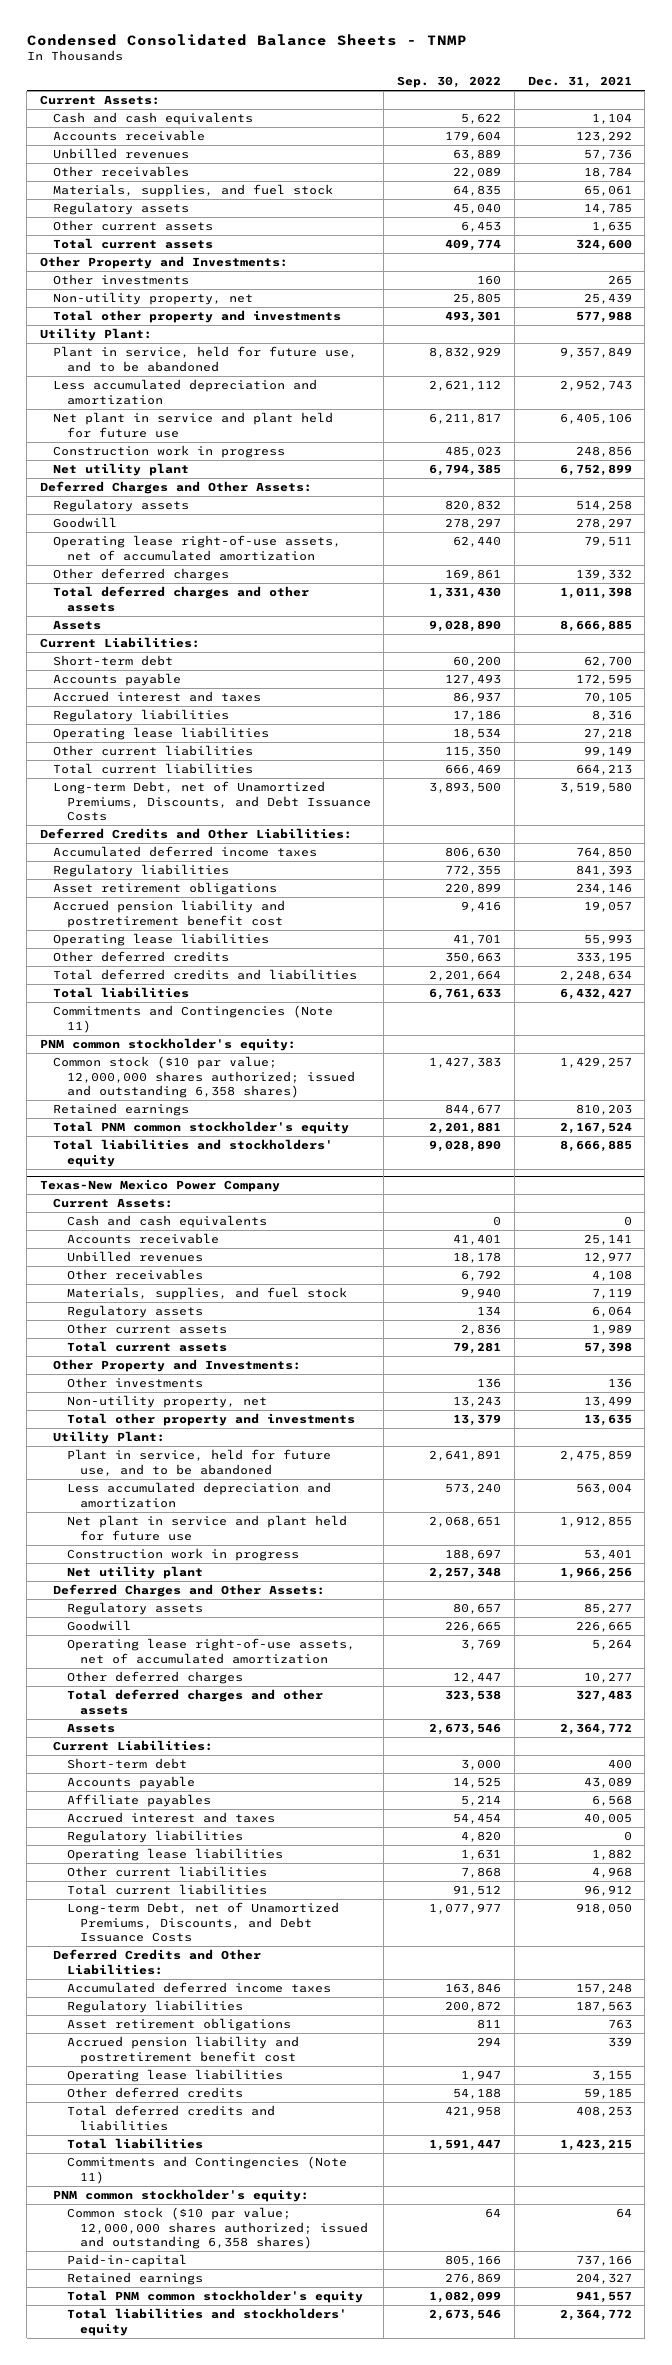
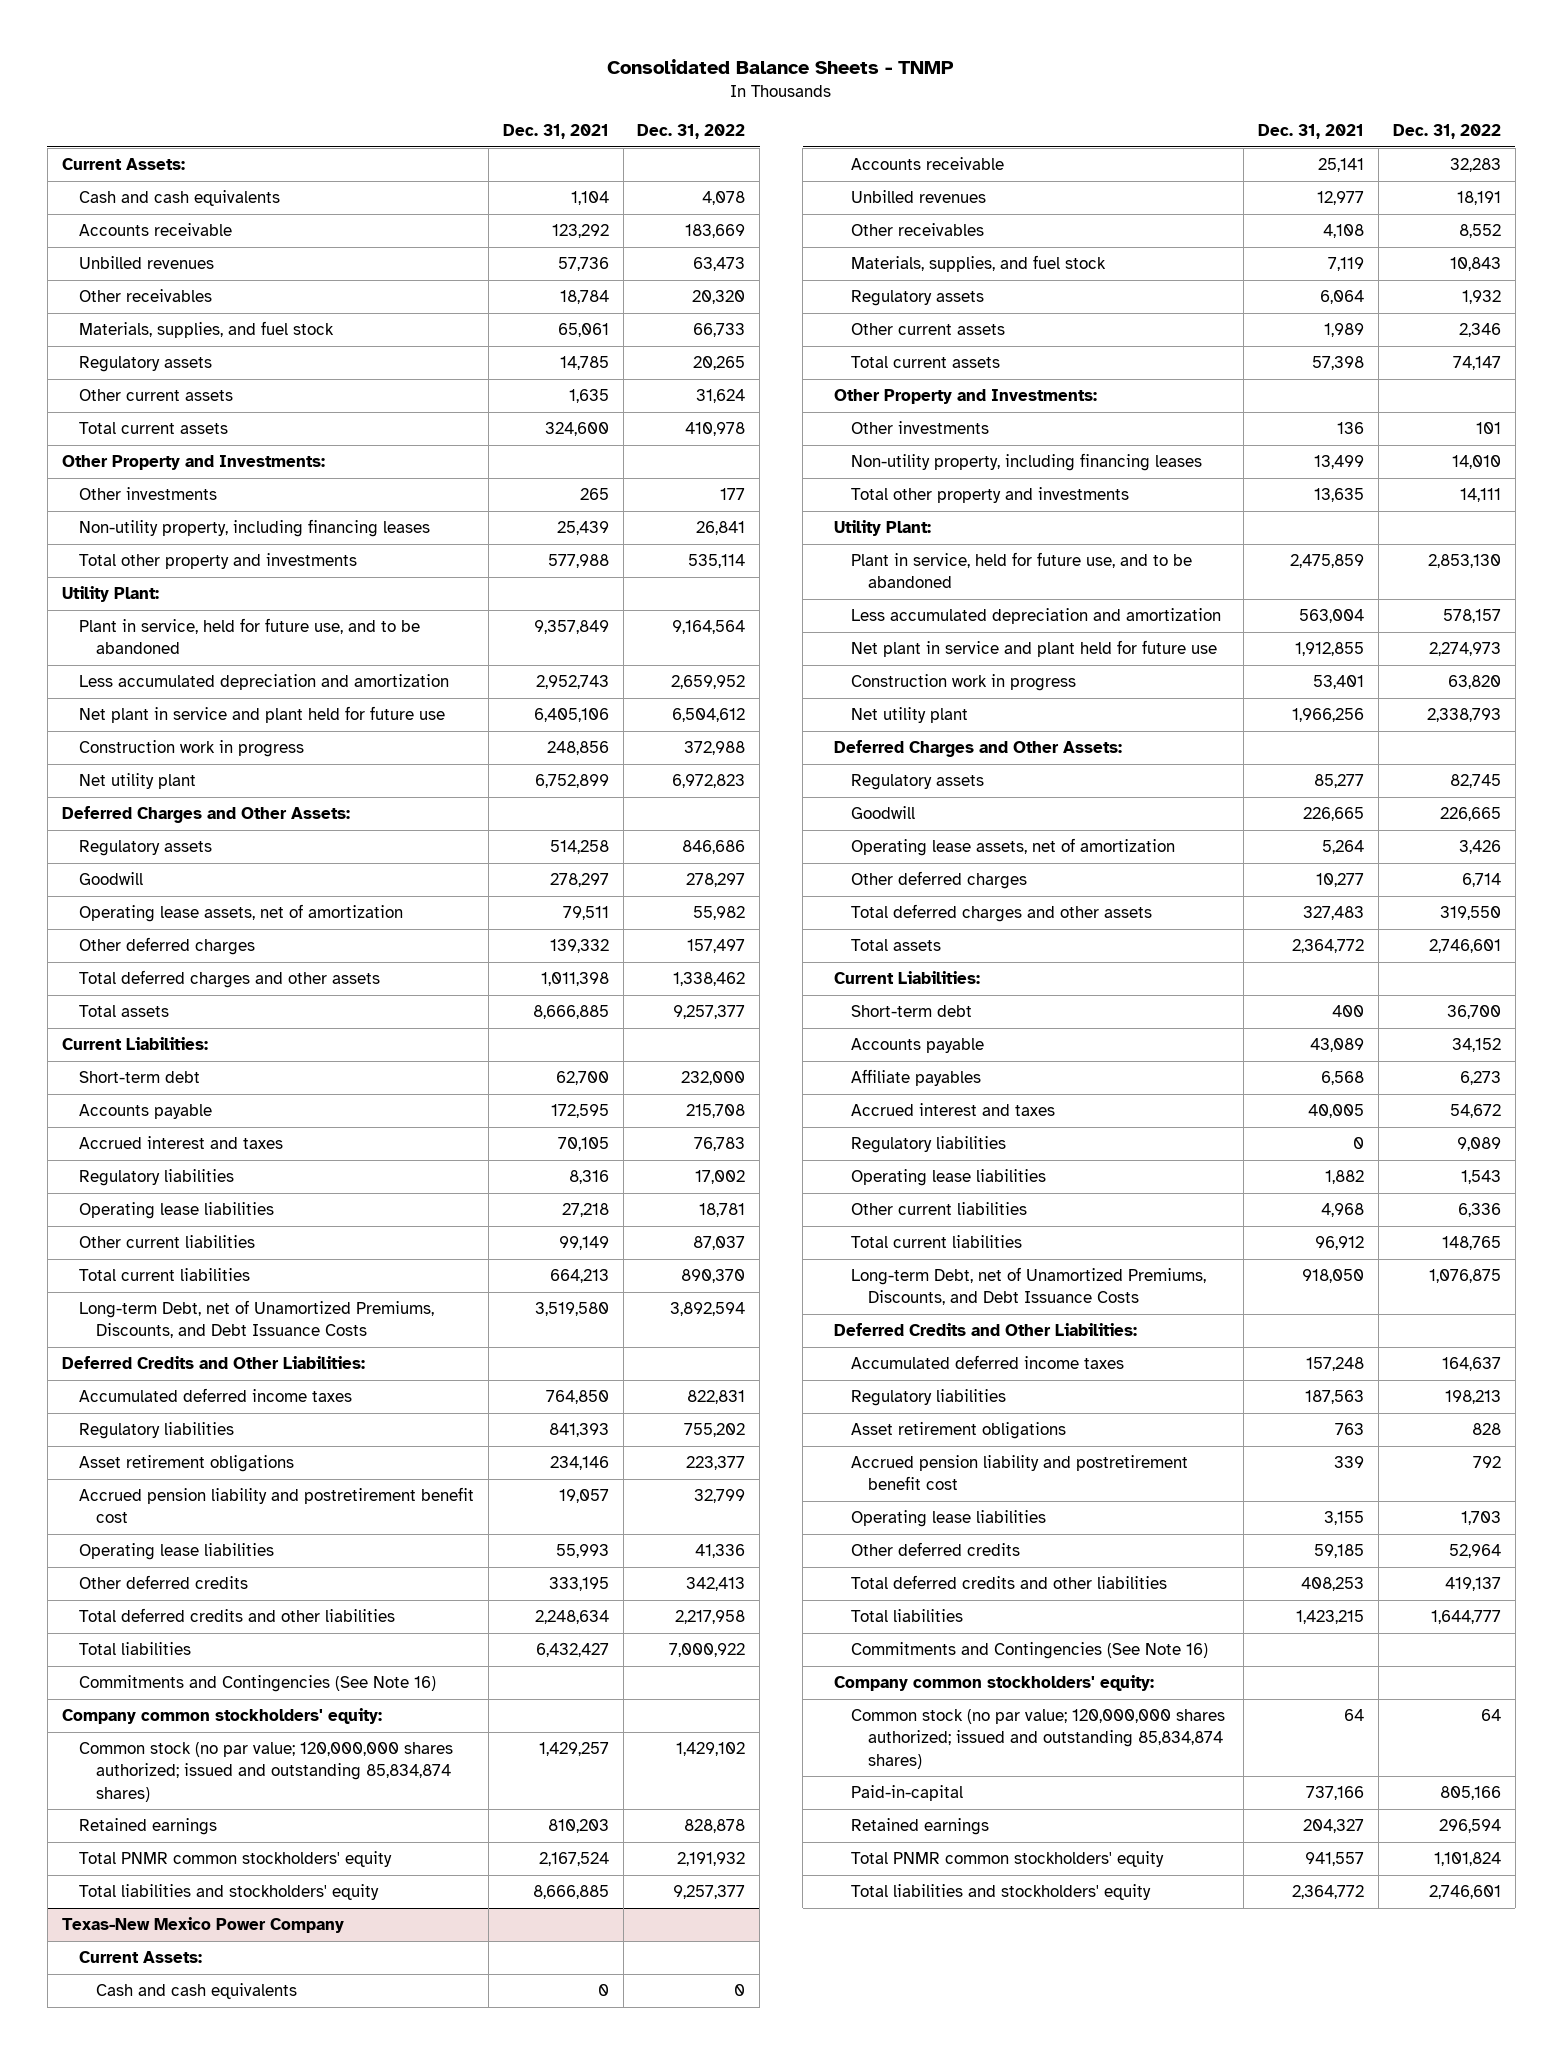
[26,33,467,46] Condensed Consolidated Balance Sheets - TNMP -> [607,58,955,74] Consolidated Balance Sheets - TNMP
[397,76,502,89] Sep. 30, 2022 -> none
none -> [637,124,746,140] Dec. 31, 2022
[53,292,254,306] Non-utility property, net -> [78,519,430,538] Non-utility property, including financing leases
[53,535,342,561] Operating lease right-of-use assets, net of accumulated amortization -> [78,904,403,923] Operating lease assets, net of amortization
[53,620,102,631] Assets -> [78,1005,169,1018] Total assets
[53,969,358,981] Total deferred credits and liabilities -> [78,1608,395,1623] Total deferred credits and other liabilities
[53,1005,334,1033] Commitments and Contingencies (Note 11) -> [78,1675,436,1693] Commitments and Contingencies (See Note 16)
[40,1038,297,1052] PNM common stockholder's equity: -> [61,1708,382,1725] Company common stockholders' equity:
[53,1056,355,1099] Common stock ($10 par value; 12,000,000 shares authorized; issued and outstanding 6,358 shares) -> [78,1742,453,1802] Common stock (no par value; 120,000,000 shares authorized; issued and outstanding 85,834,874 shares)
[53,1121,350,1135] Total PNM common stockholder's equity -> [78,1851,392,1868] Total PNMR common stockholders' equity
[66,1395,267,1409] Non-utility property, net -> [851,453,1203,472] Non-utility property, including financing leases
[66,1638,355,1664] Operating lease right-of-use assets, net of accumulated amortization -> [851,838,1176,857] Operating lease assets, net of amortization
[66,1723,115,1734] Assets -> [851,939,942,952] Total assets
[66,2105,275,2131] Total deferred credits and liabilities -> [851,1575,1168,1590] Total deferred credits and other liabilities
[66,2156,347,2184] Commitments and Contingencies (Note 11) -> [851,1642,1209,1660] Commitments and Contingencies (See Note 16)
[53,2189,310,2203] PNM common stockholder's equity: -> [834,1675,1155,1692] Company common stockholders' equity:
[66,2207,369,2250] Common stock ($10 par value; 12,000,000 shares authorized; issued and outstanding 6,358 shares) -> [851,1709,1226,1769] Common stock (no par value; 120,000,000 shares authorized; issued and outstanding 85,834,874 shares)
[66,2290,363,2304] Total PNM common stockholder's equity -> [851,1851,1165,1868] Total PNMR common stockholders' equity

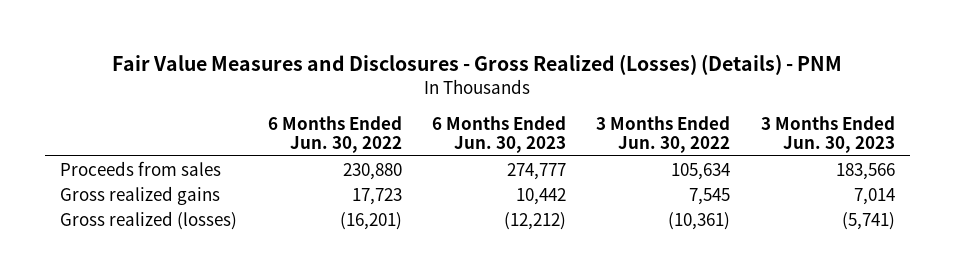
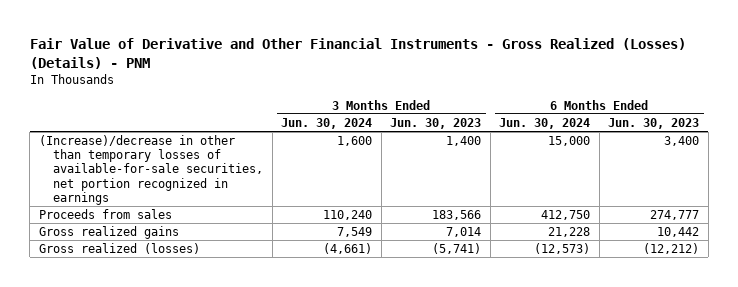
[112,54,843,76] Fair Value Measures and Disclosures - Gross Realized (Losses) (Details) - PNM -> [29,37,686,69] Fair Value of Derivative and Other Financial Instruments - Gross Realized (Losses) (Details) - PNM
[267,115,402,154] 6 Months Ended Jun. 30, 2022 -> none
[596,115,731,154] 3 Months Ended Jun. 30, 2022 -> none
none -> [281,117,373,129] Jun. 30, 2024
none -> [499,117,591,129] Jun. 30, 2024
none -> [38,135,264,205] (Increase)/decrease in other than temporary losses of available-for-sale securities, net portion recognized in earnings

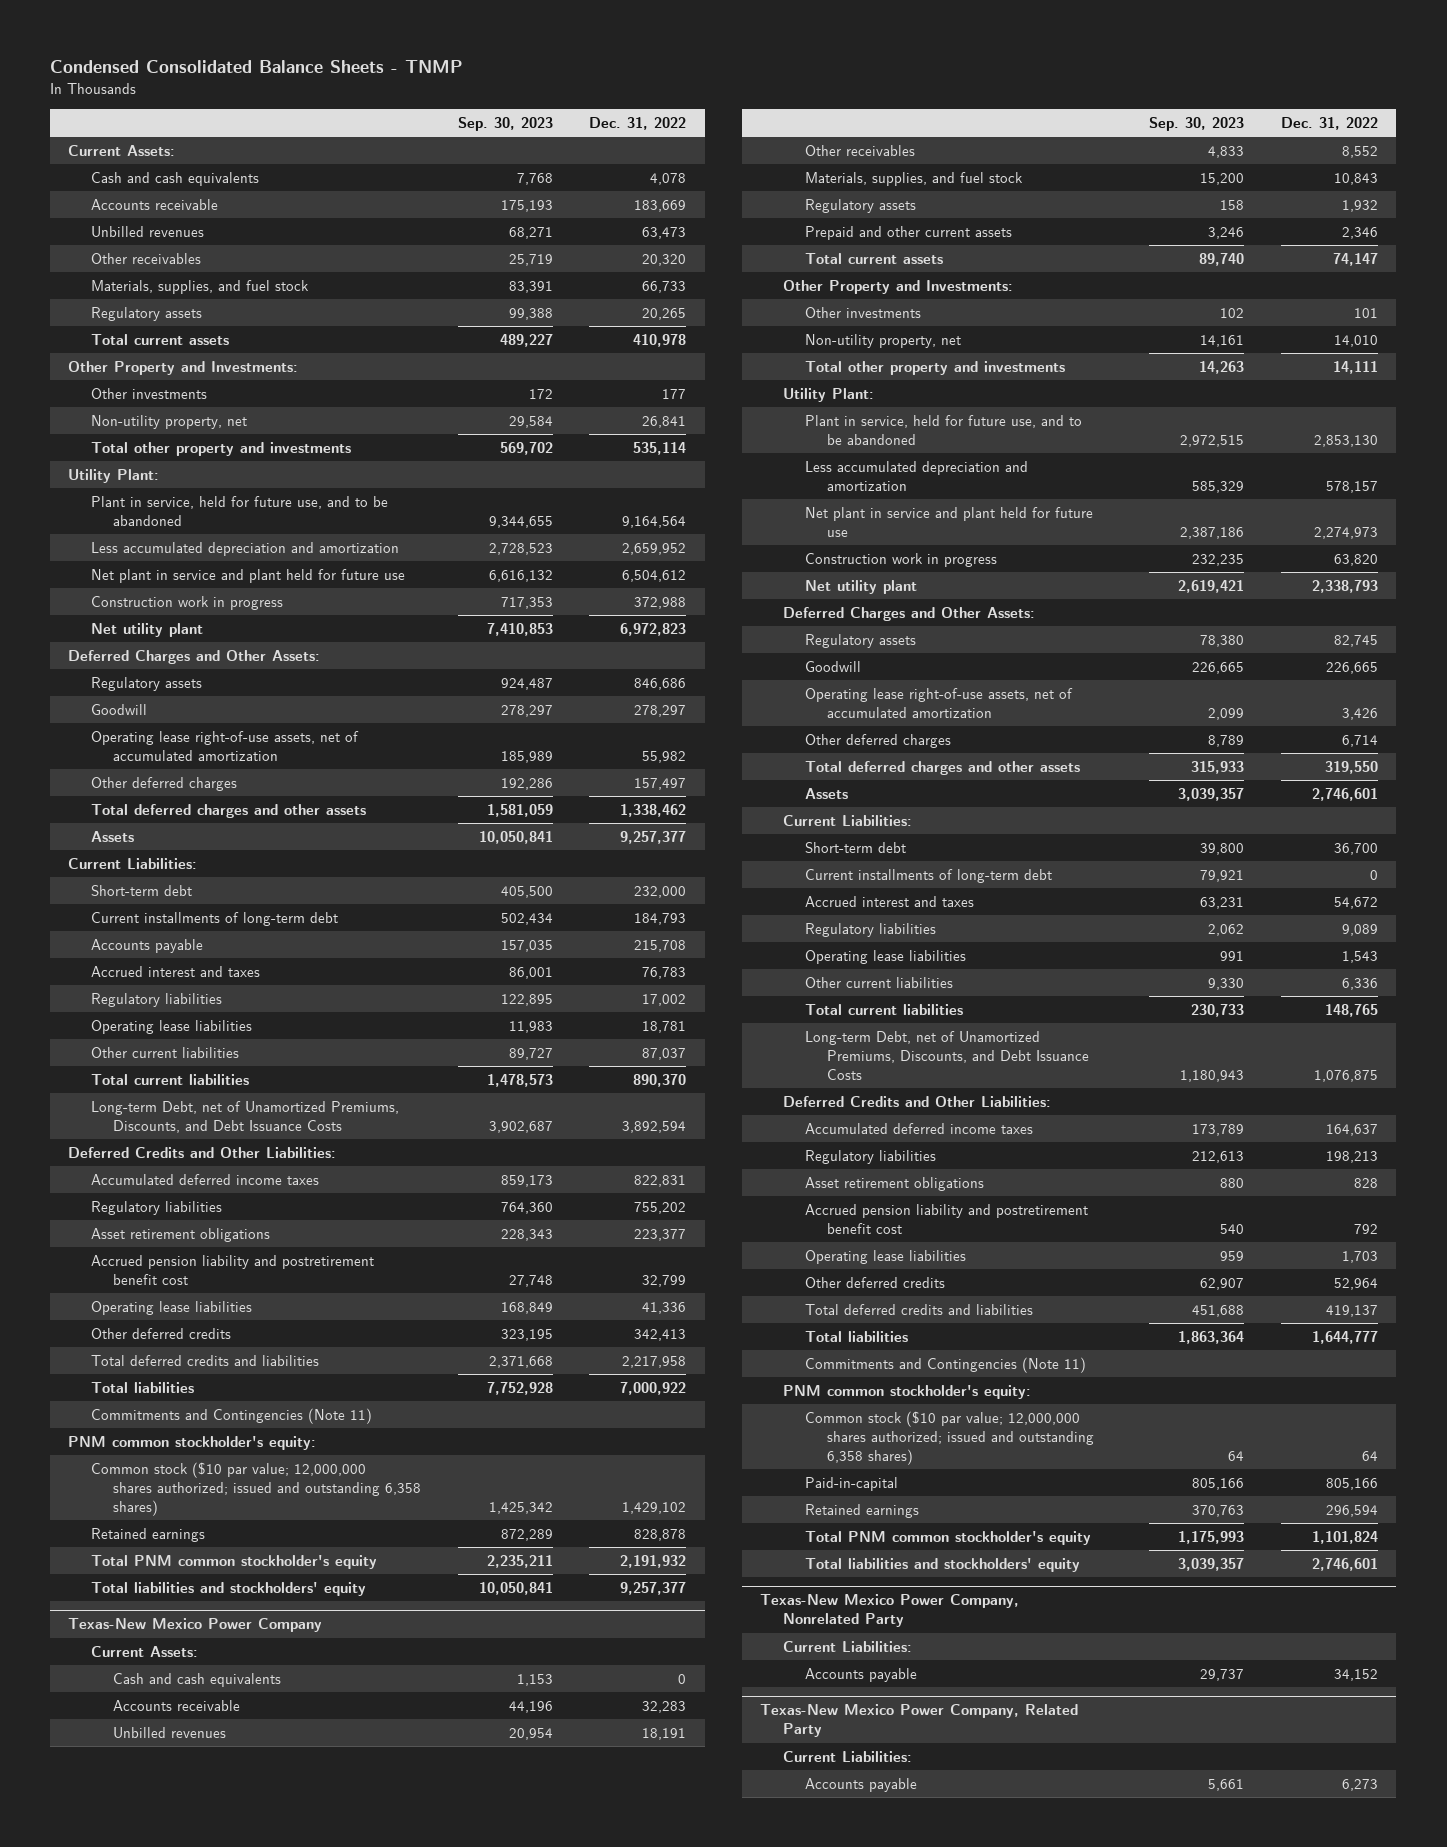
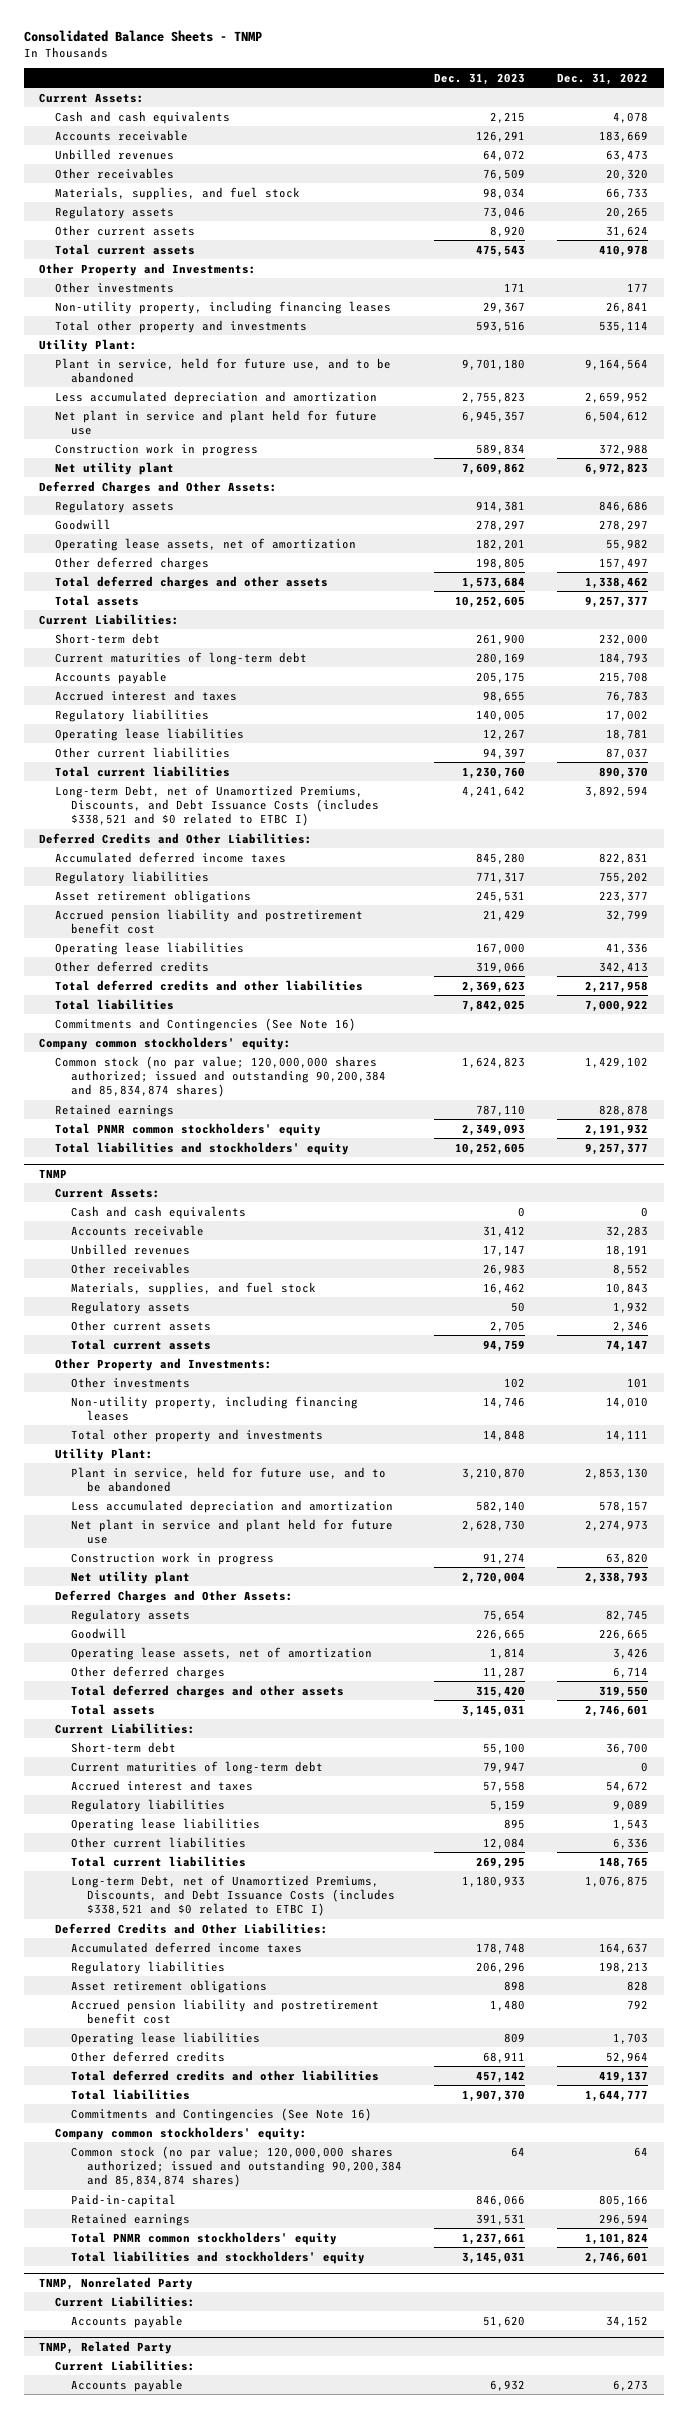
[50,60,464,74] Condensed Consolidated Balance Sheets - TNMP -> [23,30,262,43] Consolidated Balance Sheets - TNMP
[457,116,553,131] Sep. 30, 2023 -> none
none -> [434,72,526,85] Dec. 31, 2023
none -> [55,224,196,236] Other current assets
[90,414,247,429] Non-utility property, net -> [55,300,392,314] Non-utility property, including financing leases
[90,730,359,761] Operating lease right-of-use assets, net of accumulated amortization -> [55,537,357,551] Operating lease assets, net of amortization
[90,830,134,842] Assets -> [55,594,140,606] Total assets
[90,911,338,926] Current installments of long-term debt -> [55,651,308,665] Current maturities of long-term debt
[90,1100,399,1133] Long-term Debt, net of Unamortized Premiums, Discounts, and Debt Issuance Costs -> [55,784,380,827] Long-term Debt, net of Unamortized Premiums, Discounts, and Debt Issuance Costs (includes $338,521 and $0 related to ETBC I)
[90,1354,319,1366] Total deferred credits and liabilities -> [55,979,364,991] Total deferred credits and other liabilities
[90,1407,372,1424] Commitments and Contingencies (Note 11) -> [55,1017,357,1031] Commitments and Contingencies (See Note 16)
[68,1435,317,1450] PNM common stockholder's equity: -> [39,1036,292,1050] Company common stockholders' equity:
[90,1461,422,1516] Common stock ($10 par value; 12,000,000 shares authorized; issued and outstanding 6,358 shares) -> [55,1055,387,1098] Common stock (no par value; 120,000,000 shares authorized; issued and outstanding 90,200,384 and 85,834,874 shares)
[90,1554,377,1569] Total PNM common stockholder's equity -> [55,1122,322,1136] Total PNMR common stockholders' equity
[68,1618,323,1633] Texas-New Mexico Power Company -> [39,1168,68,1178] TNMP
[804,225,1012,240] Prepaid and other current assets -> [71,1319,212,1331] Other current assets
[804,333,961,348] Non-utility property, net -> [71,1395,359,1421] Non-utility property, including financing leases
[804,687,1073,718] Operating lease right-of-use assets, net of accumulated amortization -> [71,1646,373,1660] Operating lease assets, net of amortization
[804,787,848,799] Assets -> [71,1703,156,1715] Total assets
[804,868,1052,883] Current installments of long-term debt -> [71,1760,324,1774] Current maturities of long-term debt
[804,1030,1090,1080] Long-term Debt, net of Unamortized Premiums, Discounts, and Debt Issuance Costs -> [71,1874,396,1917] Long-term Debt, net of Unamortized Premiums, Discounts, and Debt Issuance Costs (includes $338,521 and $0 related to ETBC I)
[804,1303,1033,1315] Total deferred credits and liabilities -> [71,2069,380,2081] Total deferred credits and other liabilities
[804,1356,1086,1373] Commitments and Contingencies (Note 11) -> [71,2107,373,2121] Commitments and Contingencies (See Note 16)
[782,1384,1031,1399] PNM common stockholder's equity: -> [55,2126,308,2140] Company common stockholders' equity:
[804,1410,1095,1465] Common stock ($10 par value; 12,000,000 shares authorized; issued and outstanding 6,358 shares) -> [71,2145,403,2188] Common stock (no par value; 120,000,000 shares authorized; issued and outstanding 90,200,384 and 85,834,874 shares)
[804,1530,1091,1545] Total PNM common stockholder's equity -> [71,2231,338,2245] Total PNMR common stockholders' equity
[760,1594,1020,1628] Texas-New Mexico Power Company, Nonrelated Party -> none
none -> [39,2276,194,2290] TNMP, Nonrelated Party
[760,1704,1079,1738] Texas-New Mexico Power Company, Related Party -> none
none -> [39,2340,173,2354] TNMP, Related Party

